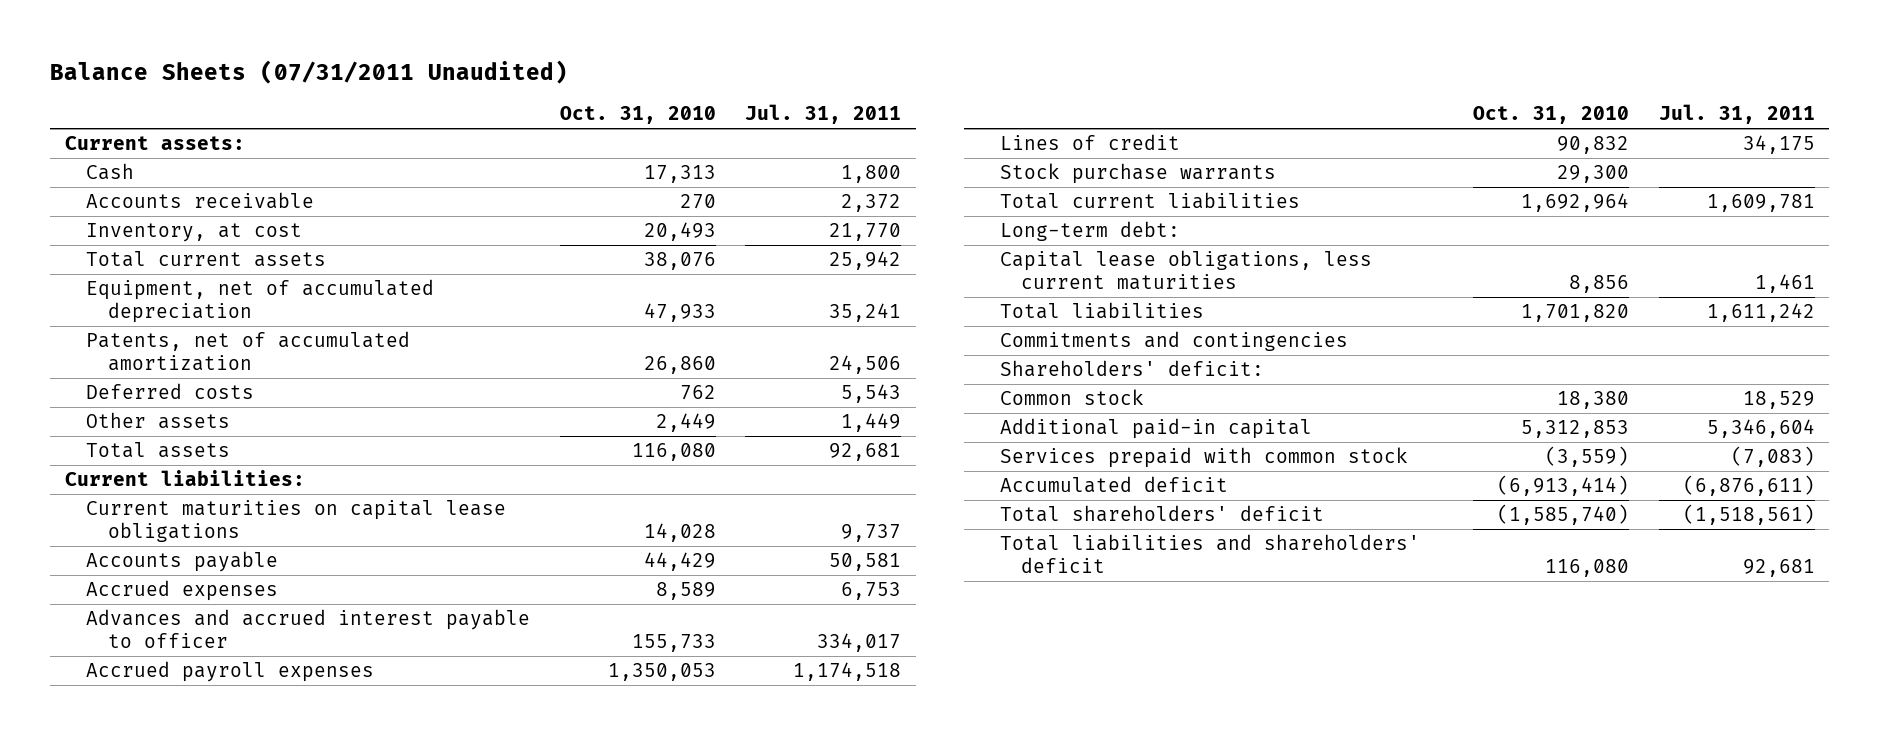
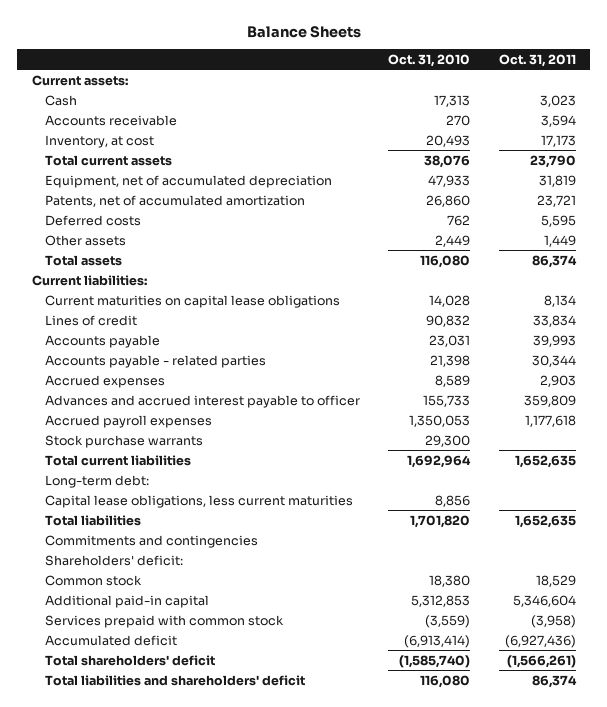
[50,59,569,84] Balance Sheets (07/31/2011 Unaudited) -> [246,25,361,38] Balance Sheets
[745,104,902,125] Jul. 31, 2011 -> none
none -> [498,53,576,67] Oct. 31, 2011
[999,134,1180,151] Lines of credit -> [45,314,138,326] Lines of credit
[643,552,716,572] 44,429 -> [429,334,471,347] 23,031
none -> [45,354,267,368] Accounts payable - related parties

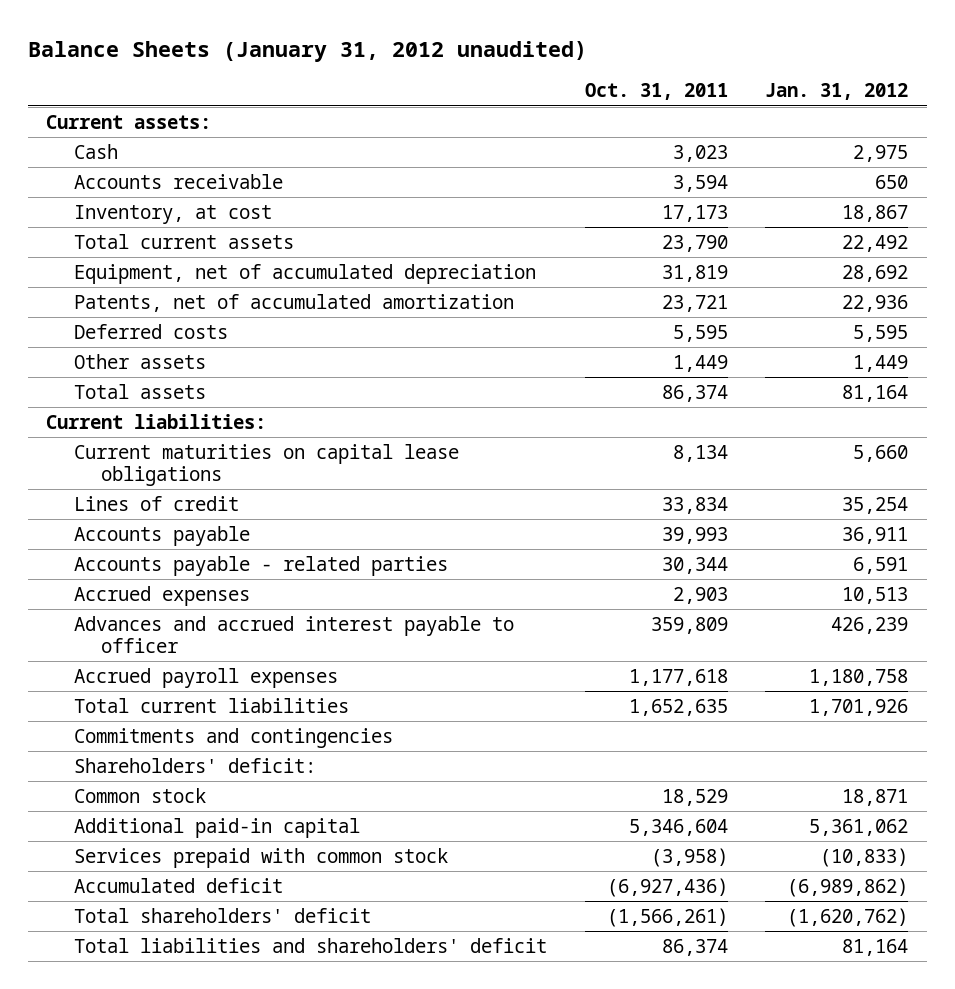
[246,25,361,38] Balance Sheets -> [27,40,587,62] Balance Sheets (January 31, 2012 unaudited)
[388,53,471,67] Oct. 31, 2010 -> none
none -> [765,83,909,101] Jan. 31, 2012
[45,434,204,448] Stock purchase warrants -> none
[45,474,150,488] Long-term debt: -> none
[45,494,354,508] Capital lease obligations, less current maturities -> none
[45,514,142,526] Total liabilities -> none

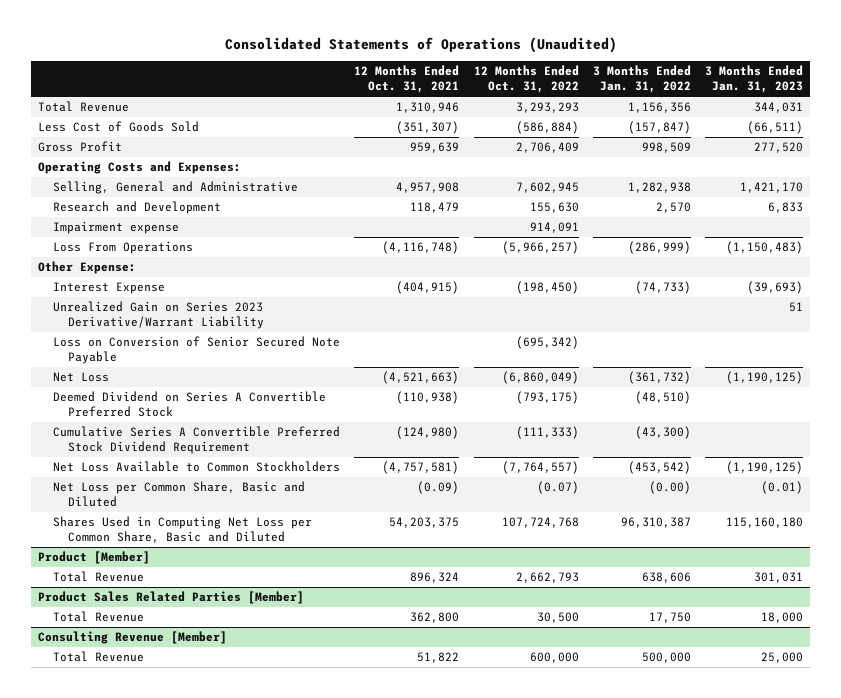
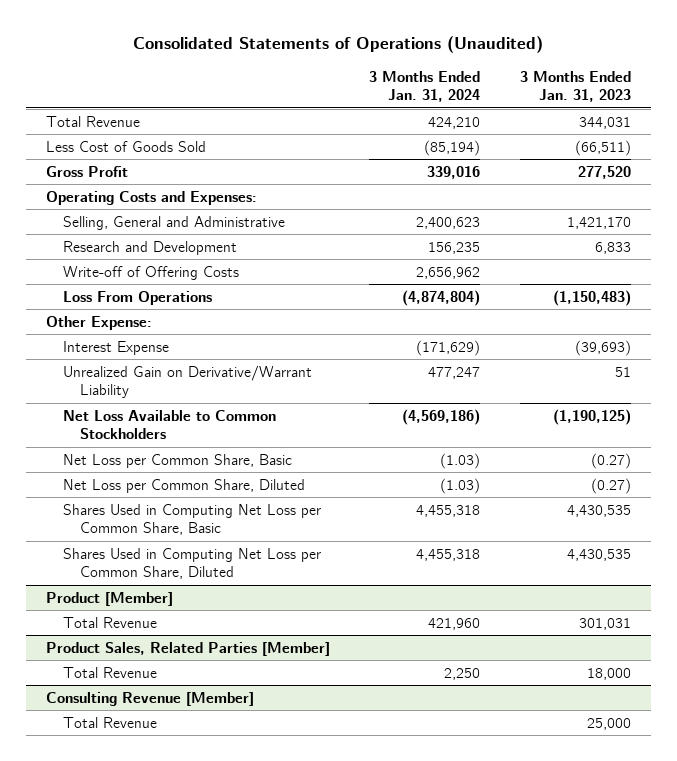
[354,65,460,94] 12 Months Ended Oct. 31, 2021 -> none
[473,65,579,94] 12 Months Ended Oct. 31, 2022 -> none
[592,65,691,94] 3 Months Ended Jan. 31, 2022 -> none
none -> [369,71,481,103] 3 Months Ended Jan. 31, 2024
[53,221,180,235] Impairment expense -> none
none -> [63,265,240,280] Write-off of Offering Costs
[53,336,341,365] Loss on Conversion of Senior Secured Note Payable -> none
[53,372,110,383] Net Loss -> none
[53,391,327,418] Deemed Dividend on Series A Convertible Preferred Stock -> none
[53,426,341,455] Cumulative Series A Convertible Preferred Stock Dividend Requirement -> none
[53,301,265,330] Unrealized Gain on Series 2023 Derivative/Warrant Liability -> [63,364,313,399] Unrealized Gain on Derivative/Warrant Liability
[53,481,306,508] Net Loss per Common Share, Basic and Diluted -> [63,453,293,468] Net Loss per Common Share, Basic
[761,481,804,495] (0.01) -> [590,452,631,469] (0.27)
none -> [63,478,306,493] Net Loss per Common Share, Diluted
[53,516,313,544] Shares Used in Computing Net Loss per Common Share, Basic and Diluted -> [63,503,322,536] Shares Used in Computing Net Loss per Common Share, Basic
[726,517,804,529] 115,160,180 -> [566,504,631,517] 4,430,535
none -> [63,547,322,580] Shares Used in Computing Net Loss per Common Share, Diluted
[37,591,304,605] Product Sales Related Parties [Member] -> [45,641,330,656] Product Sales, Related Parties [Member]

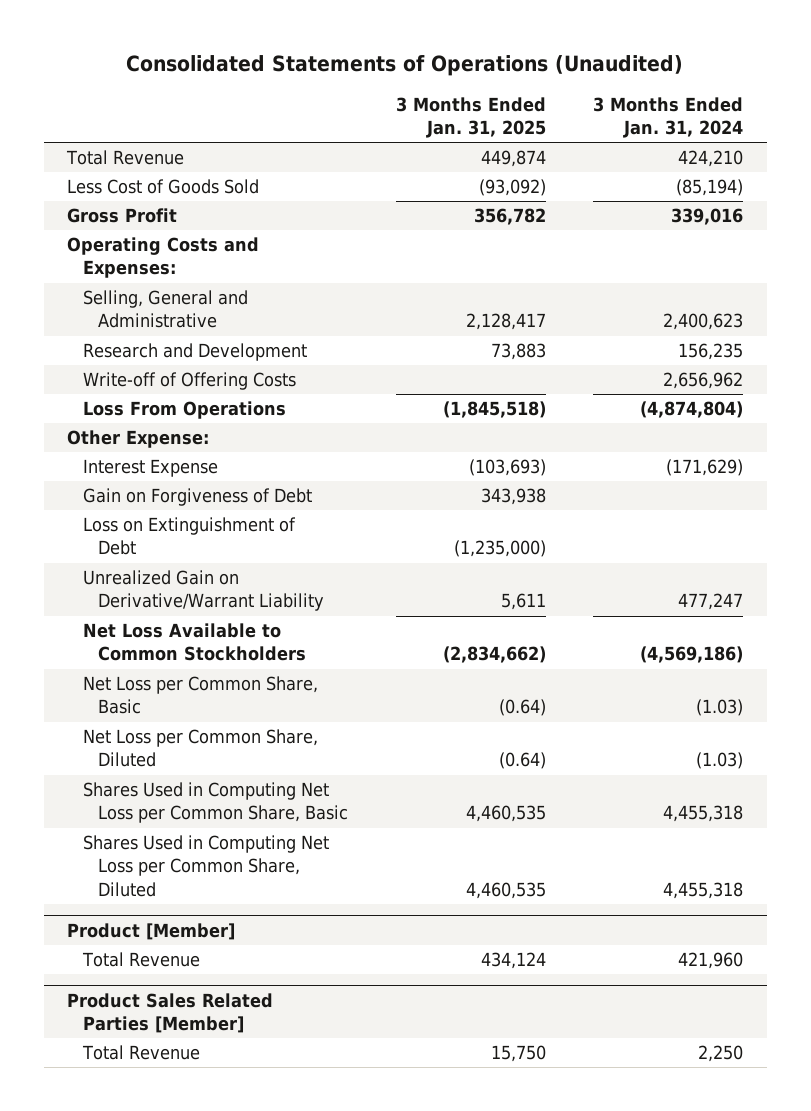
[519,71,631,103] 3 Months Ended Jan. 31, 2023 -> none
none -> [395,96,546,138] 3 Months Ended Jan. 31, 2025
none -> [82,488,312,507] Gain on Forgiveness of Debt
none -> [82,517,296,556] Loss on Extinguishment of Debt
[45,641,330,656] Product Sales, Related Parties [Member] -> [67,992,274,1033] Product Sales Related Parties [Member]
[45,691,254,706] Consulting Revenue [Member] -> none
[63,716,158,728] Total Revenue -> none

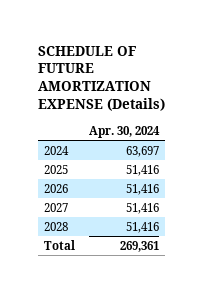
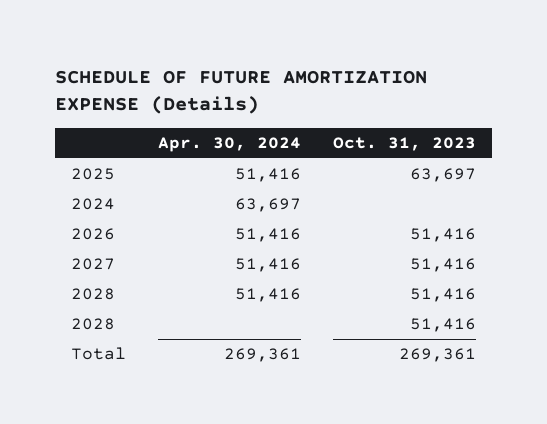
none -> [333,137,477,152] Oct. 31, 2023
[44,145,70,155] 2024 -> [70,198,115,211] 2024
none -> [70,318,115,331] 2028

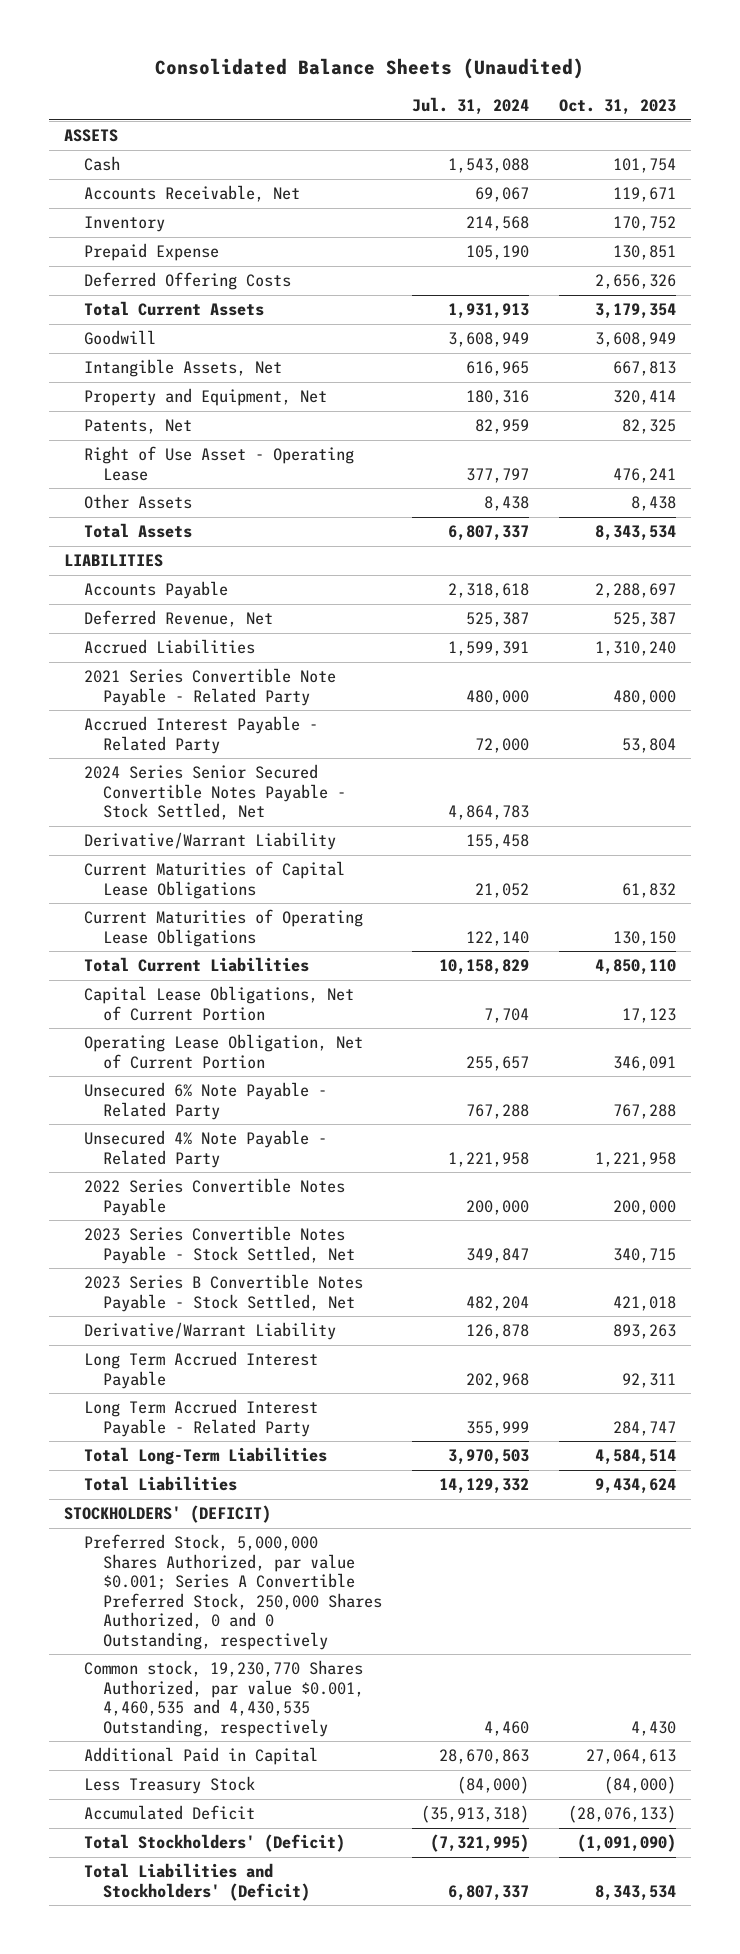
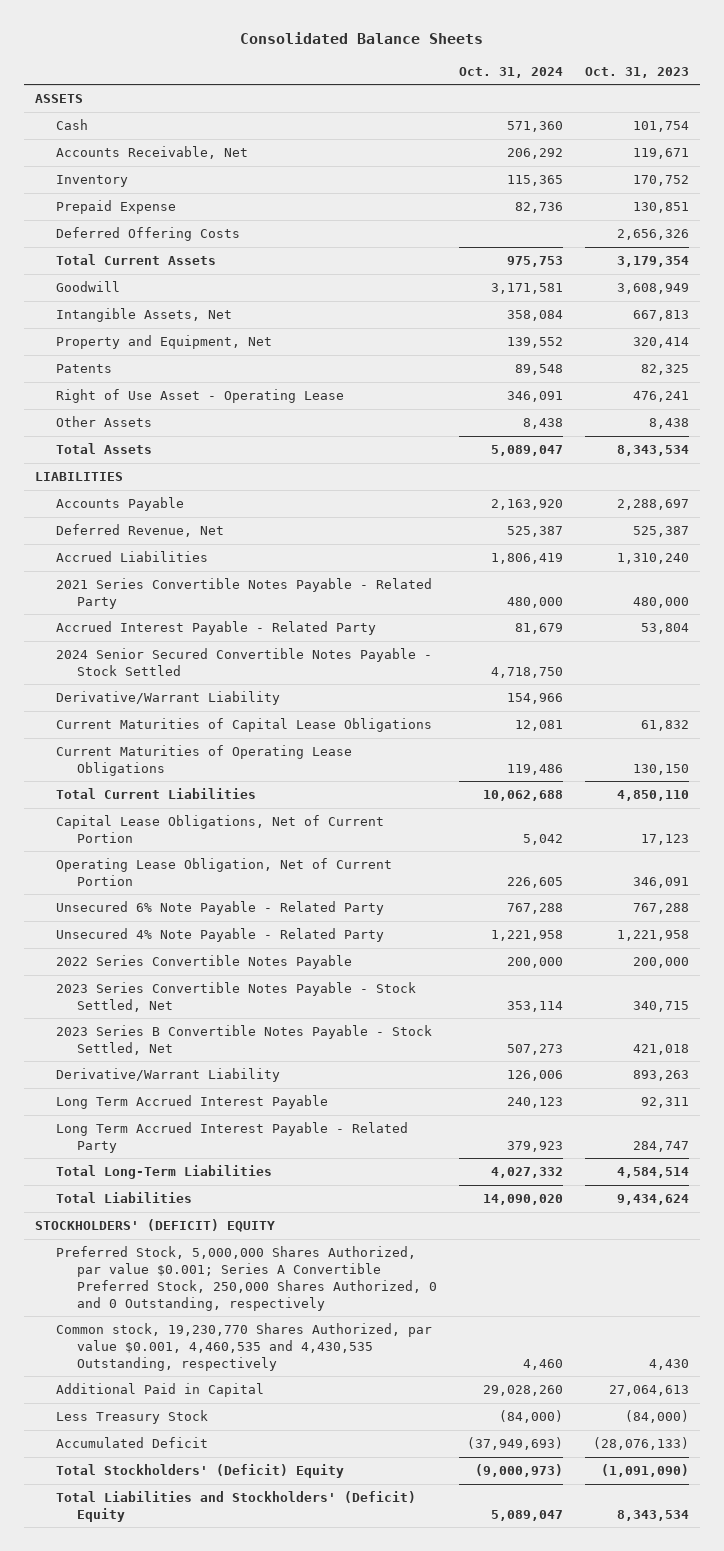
[154,58,584,80] Consolidated Balance Sheets (Unaudited) -> [240,32,484,45] Consolidated Balance Sheets
[412,96,530,115] Jul. 31, 2024 -> none
none -> [459,66,564,78] Oct. 31, 2024
[83,419,192,435] Patents, Net -> [55,364,112,374] Patents
[83,668,336,706] 2021 Series Convertible Note Payable - Related Party -> [55,578,432,610] 2021 Series Convertible Notes Payable - Related Party
[83,764,347,821] 2024 Series Senior Secured Convertible Notes Payable - Stock Settled, Net -> [55,648,432,677] 2024 Senior Secured Convertible Notes Payable - Stock Settled
[63,1505,271,1524] STOCKHOLDERS' (DEFICIT) -> [34,1219,275,1233] STOCKHOLDERS' (DEFICIT) EQUITY
[83,1834,345,1853] Total Stockholders' (Deficit) -> [55,1464,344,1479] Total Stockholders' (Deficit) Equity
[83,1863,311,1901] Total Liabilities and Stockholders' (Deficit) -> [55,1491,416,1523] Total Liabilities and Stockholders' (Deficit) Equity

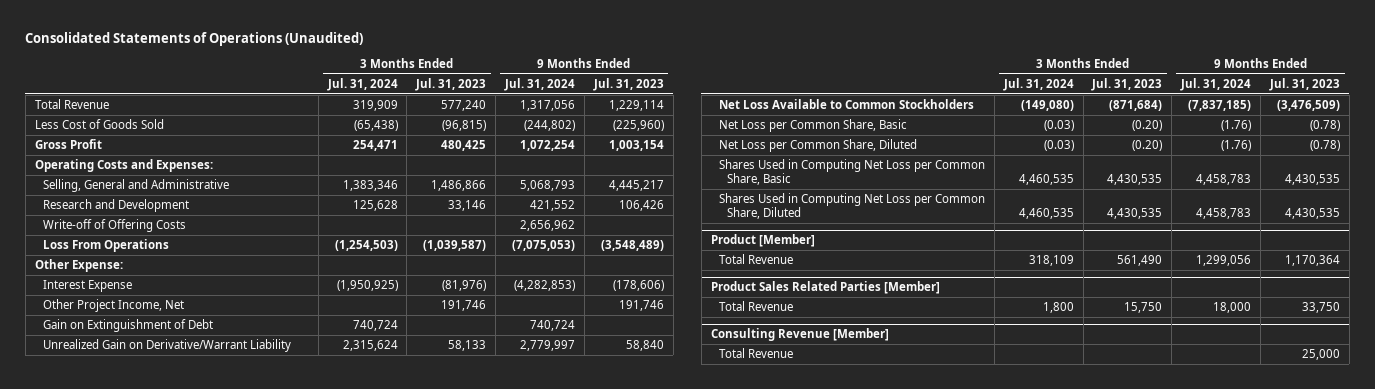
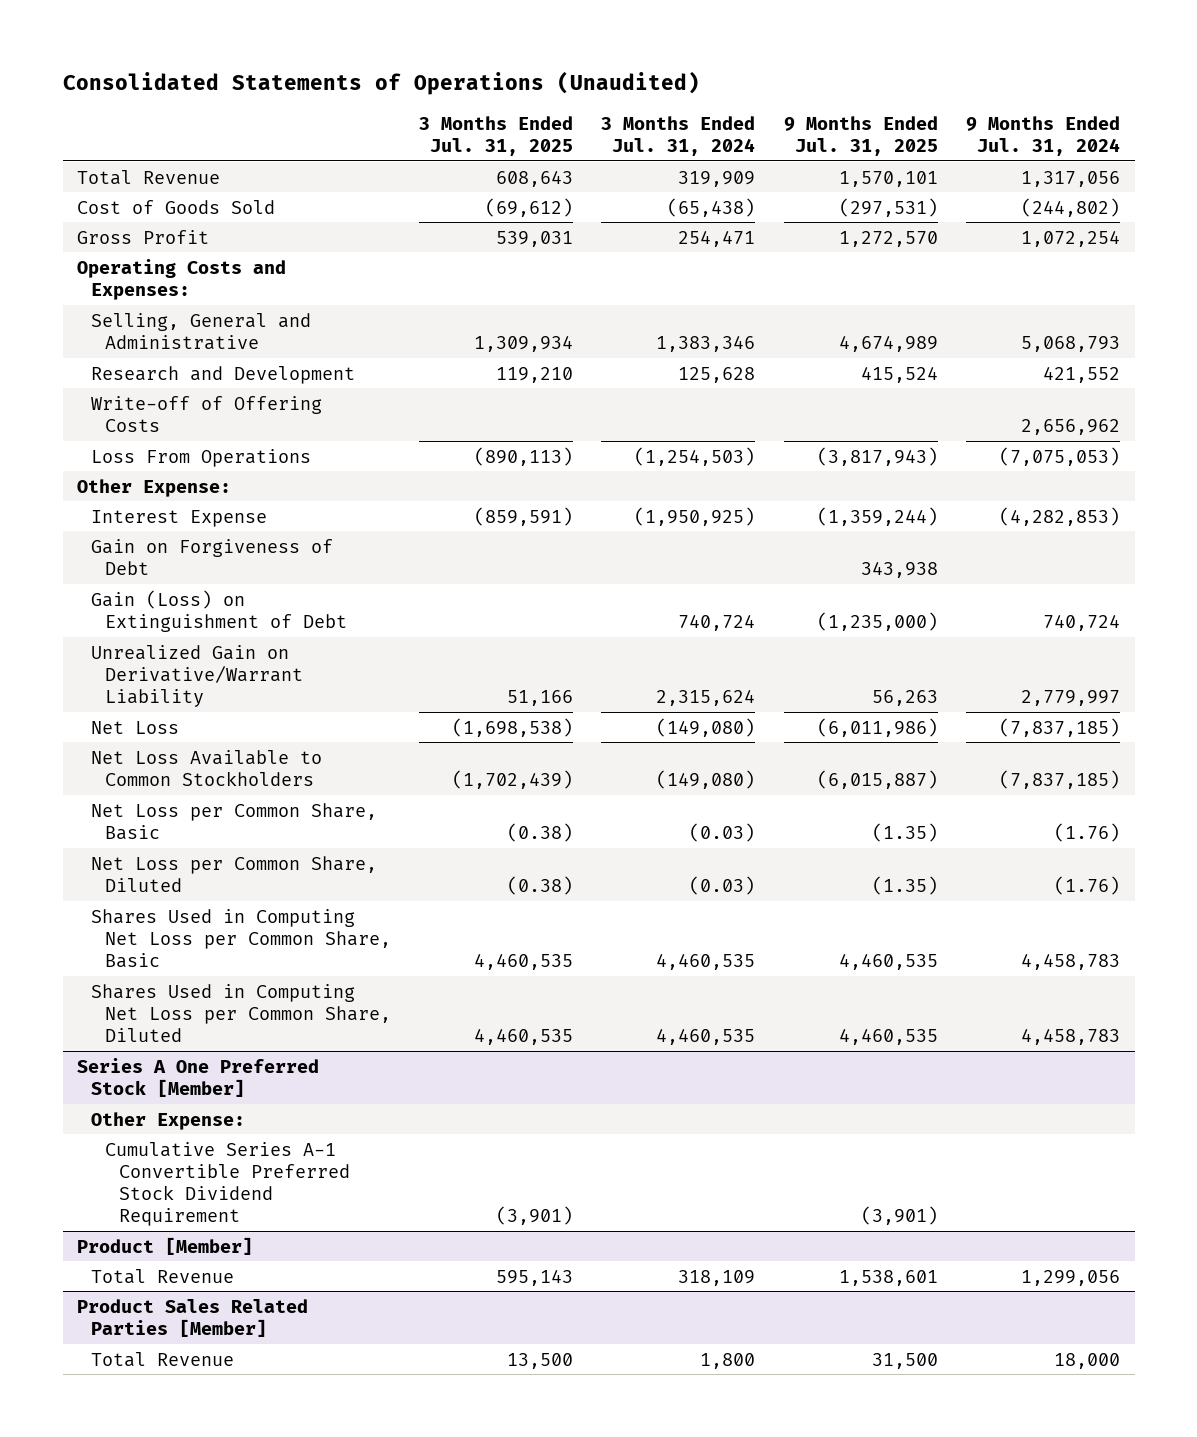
[415,77,487,91] Jul. 31, 2023 -> none
[592,77,664,91] Jul. 31, 2023 -> none
none -> [419,115,574,156] 3 Months Ended Jul. 31, 2025
none -> [783,115,938,156] 9 Months Ended Jul. 31, 2025
[34,119,164,130] Less Cost of Goods Sold -> [76,199,275,214] Cost of Goods Sold
[42,299,184,313] Other Project Income, Net -> none
none -> [90,538,333,575] Gain on Forgiveness of Debt
[42,319,213,333] Gain on Extinguishment of Debt -> [90,589,347,632] Gain (Loss) on Extinguishment of Debt
none -> [90,720,179,734] Net Loss
none -> [76,1057,319,1097] Series A One Preferred Stock [Member]
none -> [90,1111,245,1130] Other Expense:
none -> [104,1141,350,1226] Cumulative Series A-1 Convertible Preferred Stock Dividend Requirement
[710,328,889,342] Consulting Revenue [Member] -> none
[718,348,793,359] Total Revenue -> none

